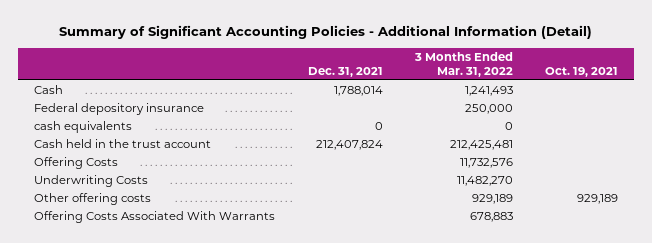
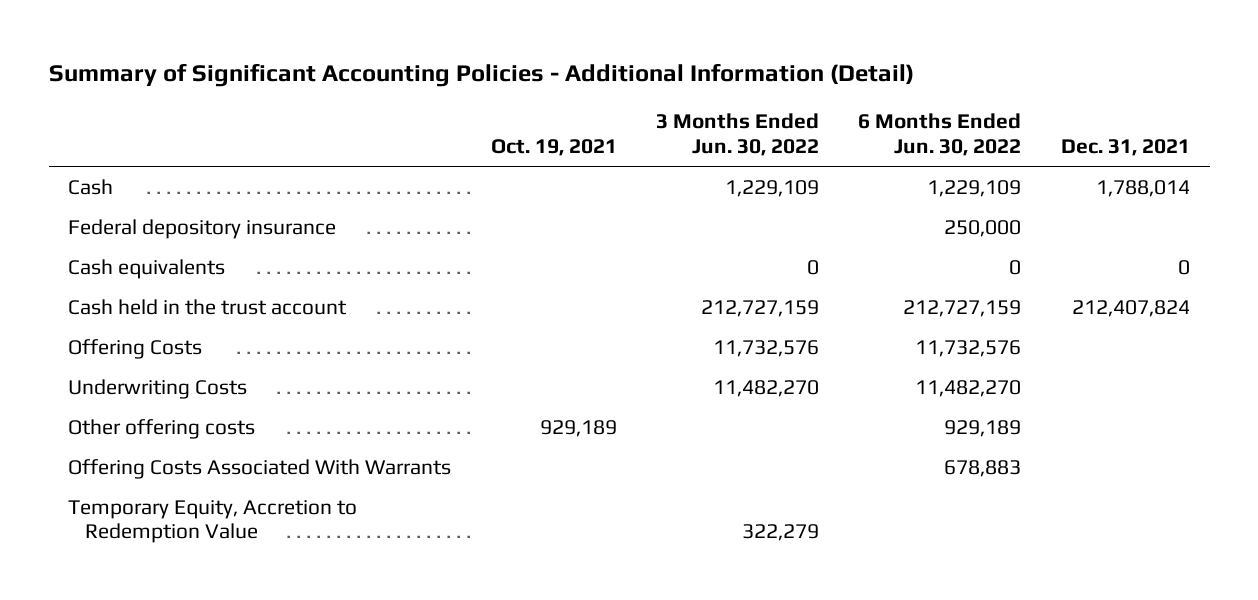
[413,51,513,77] 3 Months Ended Mar. 31, 2022 -> none
none -> [656,113,820,157] 3 Months Ended Jun. 30, 2022
none -> [858,113,1022,157] 6 Months Ended Jun. 30, 2022
[34,121,133,134] cash equivalents -> [68,258,226,279] Cash equivalents
none -> [68,499,358,544] Temporary Equity, Accretion to Redemption Value

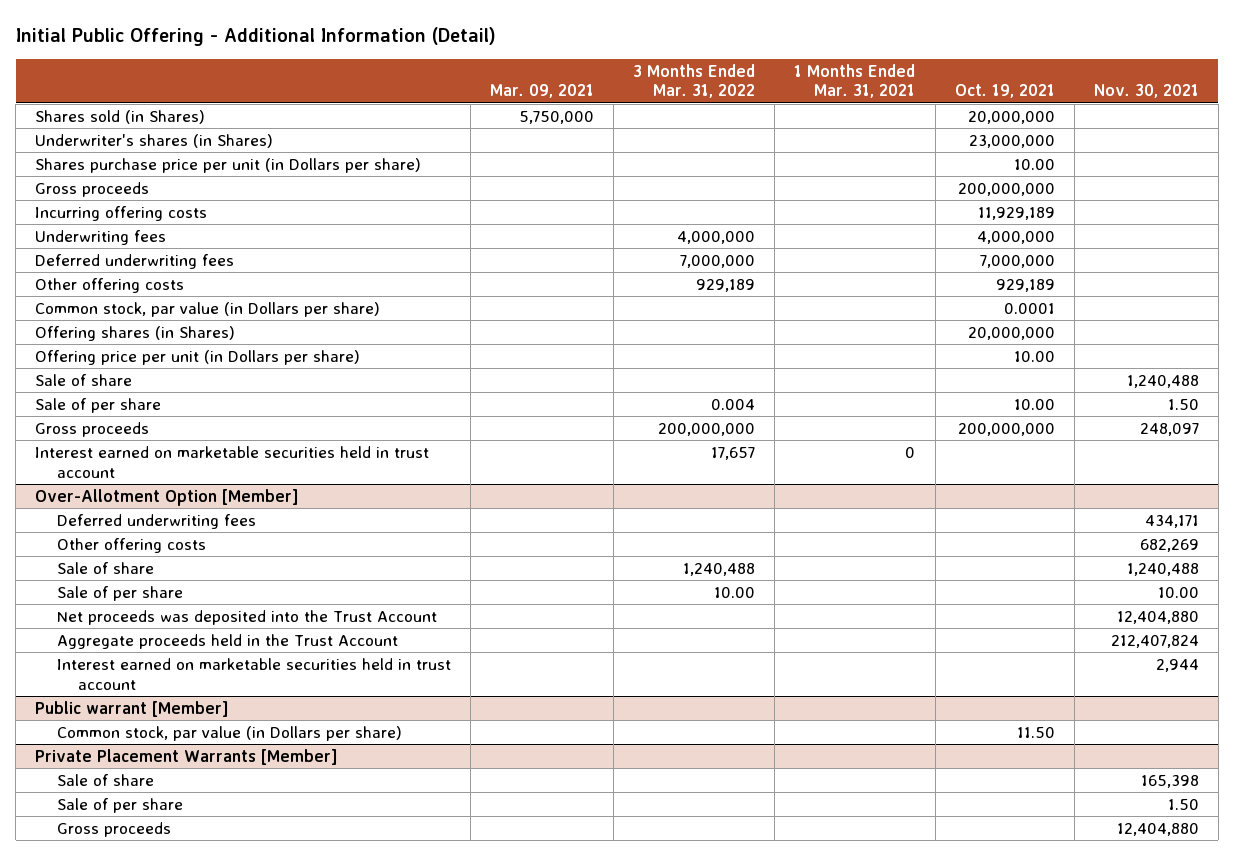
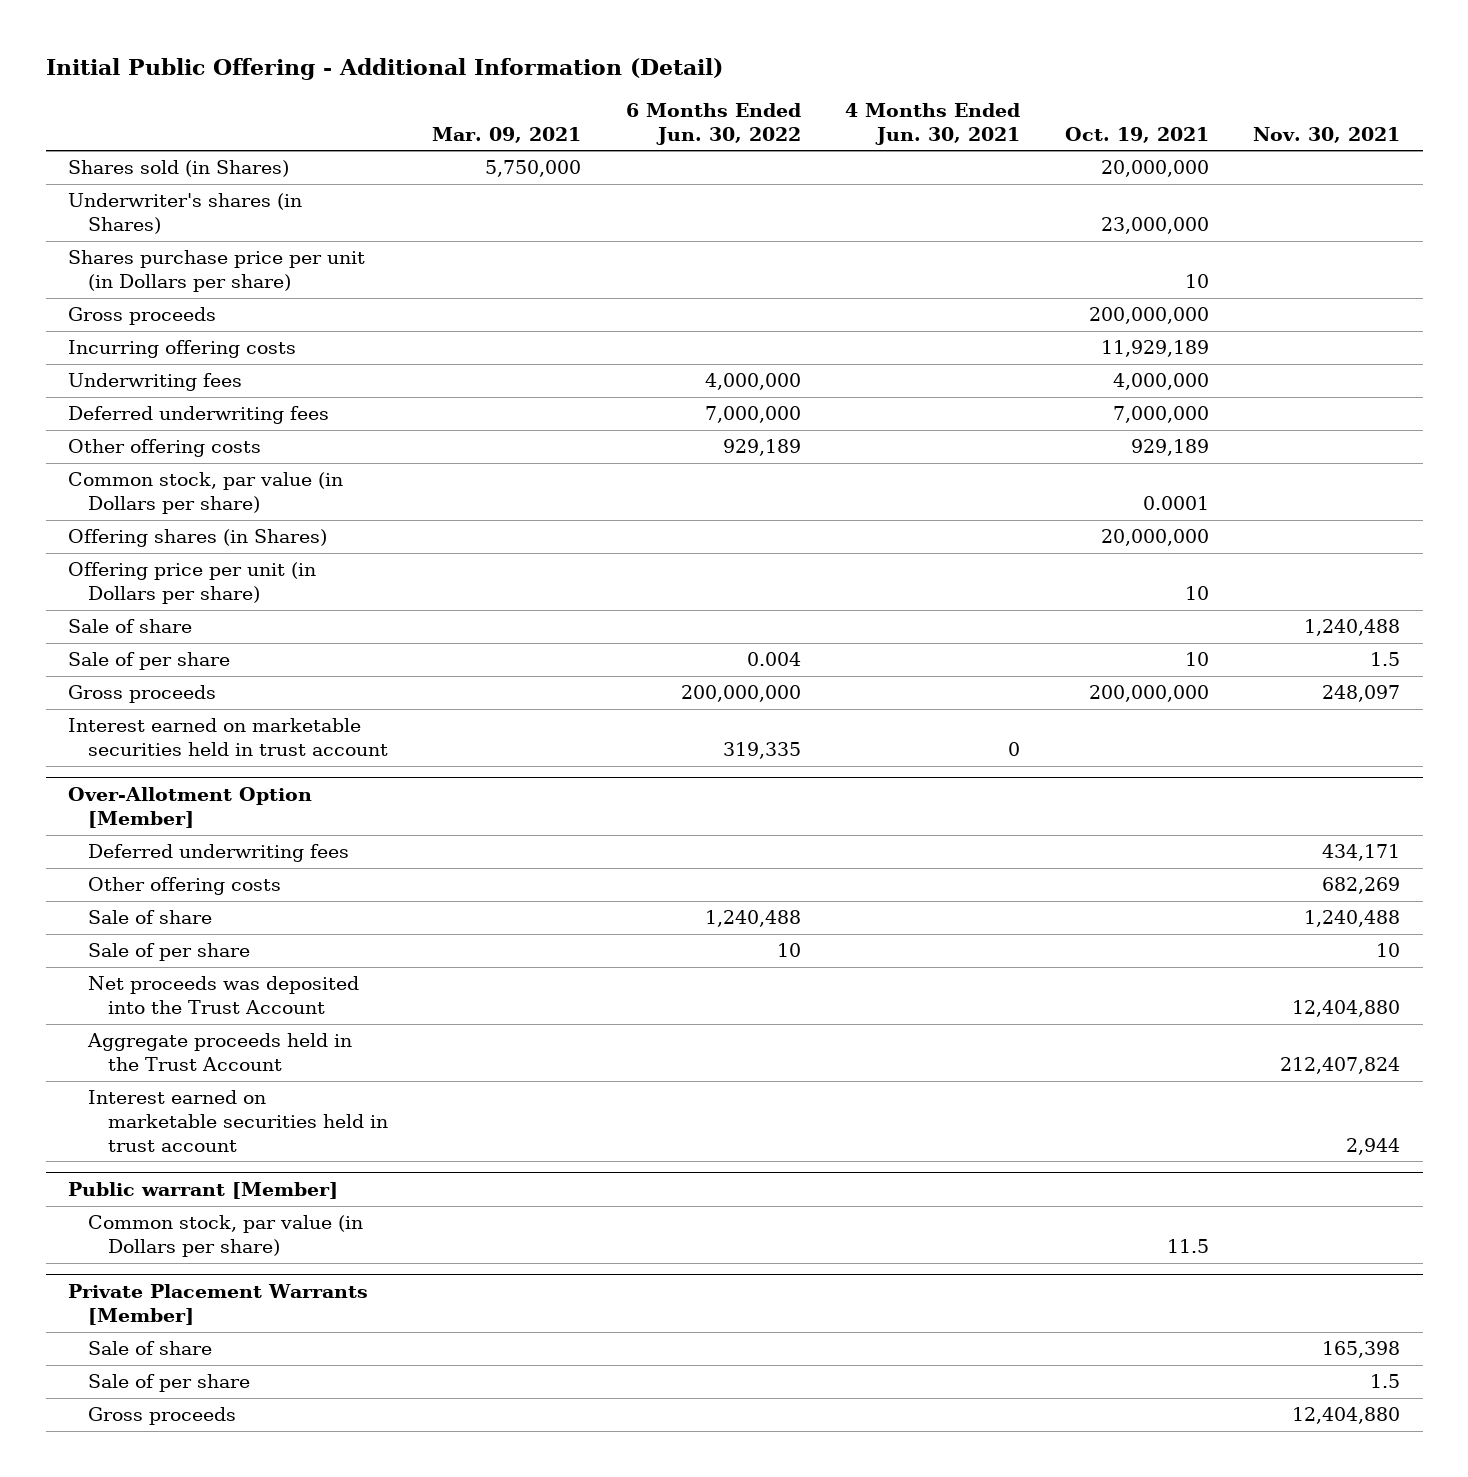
[633,63,756,99] 3 Months Ended Mar. 31, 2022 -> none
[794,63,916,99] 1 Months Ended Mar. 31, 2021 -> none
none -> [625,103,801,145] 6 Months Ended Jun. 30, 2022
none -> [845,103,1021,145] 4 Months Ended Jun. 30, 2021
[1013,158,1055,170] 10.00 -> [1184,274,1209,289] 10
[1013,350,1055,362] 10.00 -> [1184,586,1209,601] 10
[1013,398,1055,410] 10.00 -> [1184,652,1209,667] 10
[1167,398,1199,410] 1.50 -> [1370,652,1401,667] 1.5
[1157,586,1199,598] 10.00 -> [1376,943,1401,958] 10
[1016,726,1055,738] 11.50 -> [1166,1239,1209,1254] 11.5
[1167,798,1199,810] 1.50 -> [1370,1374,1401,1389] 1.5

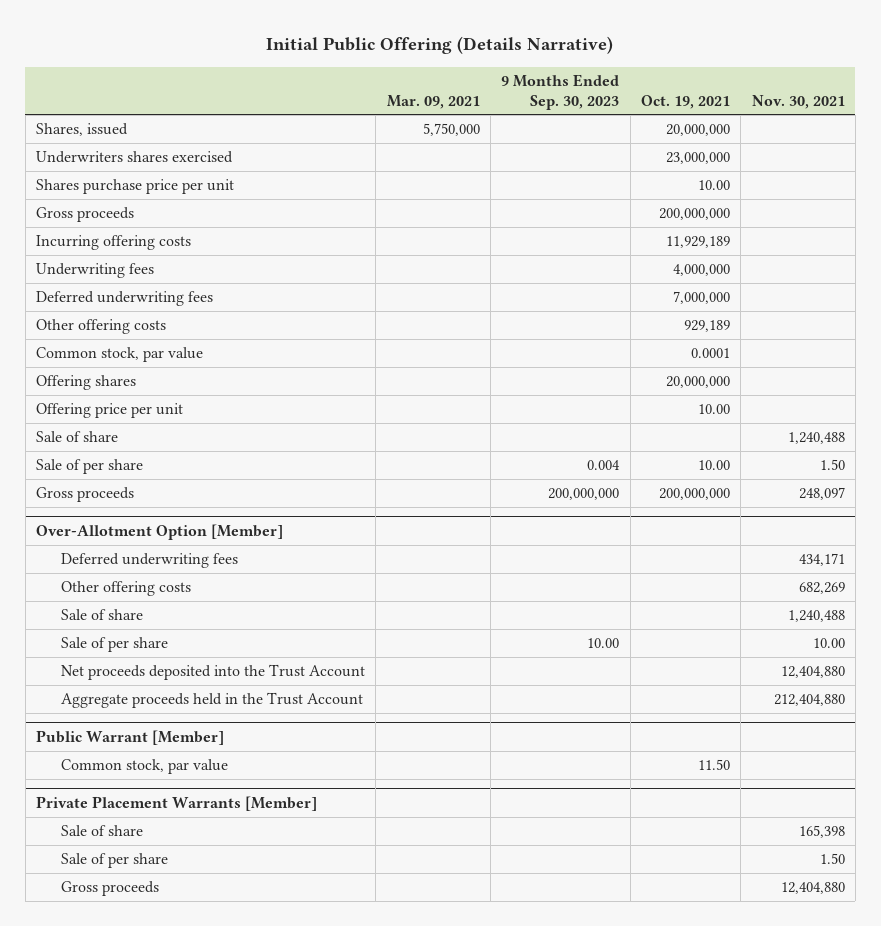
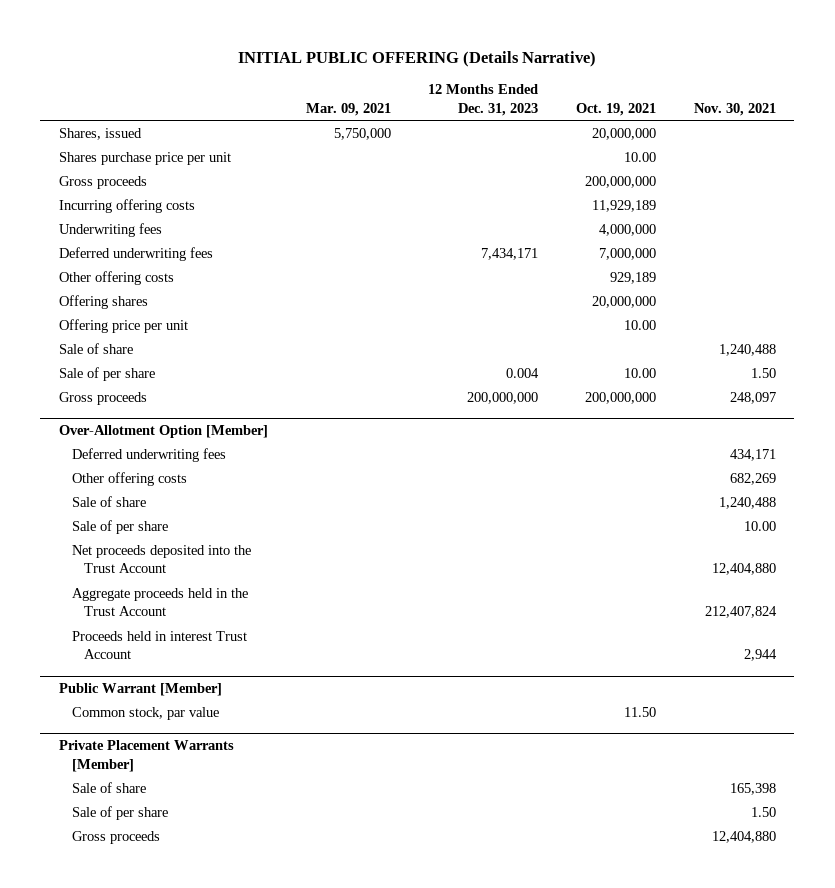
[266,36,614,55] Initial Public Offering (Details Narrative) -> [238,50,597,67] INITIAL PUBLIC OFFERING (Details Narrative)
[501,74,620,110] 9 Months Ended Sep. 30, 2023 -> none
none -> [428,84,539,116] 12 Months Ended Dec. 31, 2023
[35,151,233,164] Underwriters shares exercised -> none
[35,347,203,363] Common stock, par value -> none
[773,694,845,707] 212,404,880 -> [704,606,777,619] 212,407,824
none -> [71,630,247,660] Proceeds held in interest Trust Account

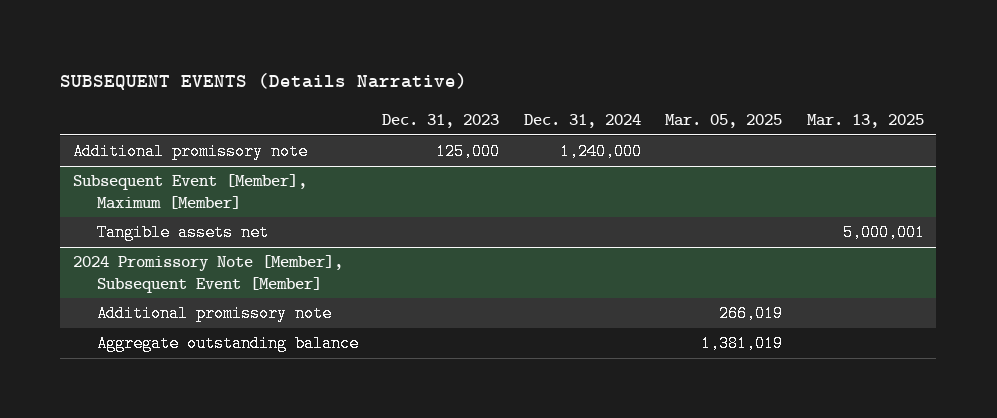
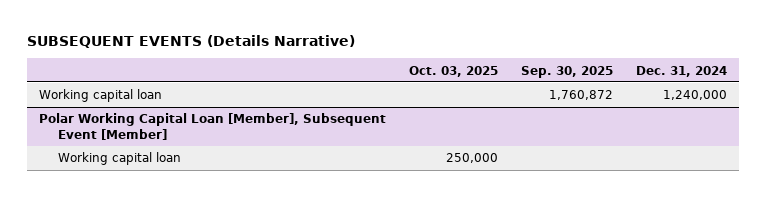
[382,113,500,128] Dec. 31, 2023 -> none
[665,113,783,128] Mar. 05, 2025 -> none
[806,113,924,128] Mar. 13, 2025 -> none
none -> [408,65,498,77] Oct. 03, 2025
none -> [520,65,613,78] Sep. 30, 2025
[72,174,307,209] Subsequent Event [Member], Maximum [Member] -> none
[96,224,269,242] Tangible assets net -> none
[72,255,343,293] 2024 Promissory Note [Member], Subsequent Event [Member] -> none
[96,305,332,323] Additional promissory note -> none
[96,335,359,353] Aggregate outstanding balance -> none
[72,143,308,161] Additional promissory note -> [38,89,162,103] Working capital loan
none -> [38,113,386,140] Polar Working Capital Loan [Member], Subsequent Event [Member]
none -> [58,152,182,166] Working capital loan

